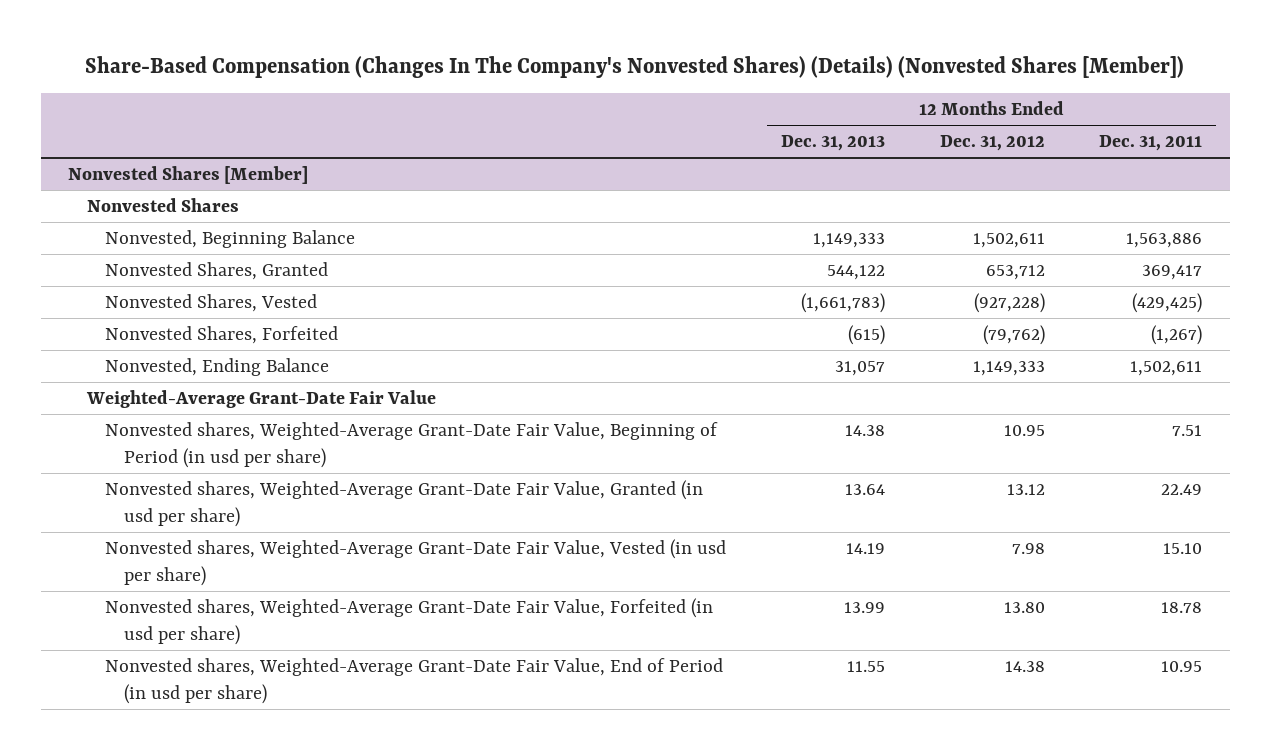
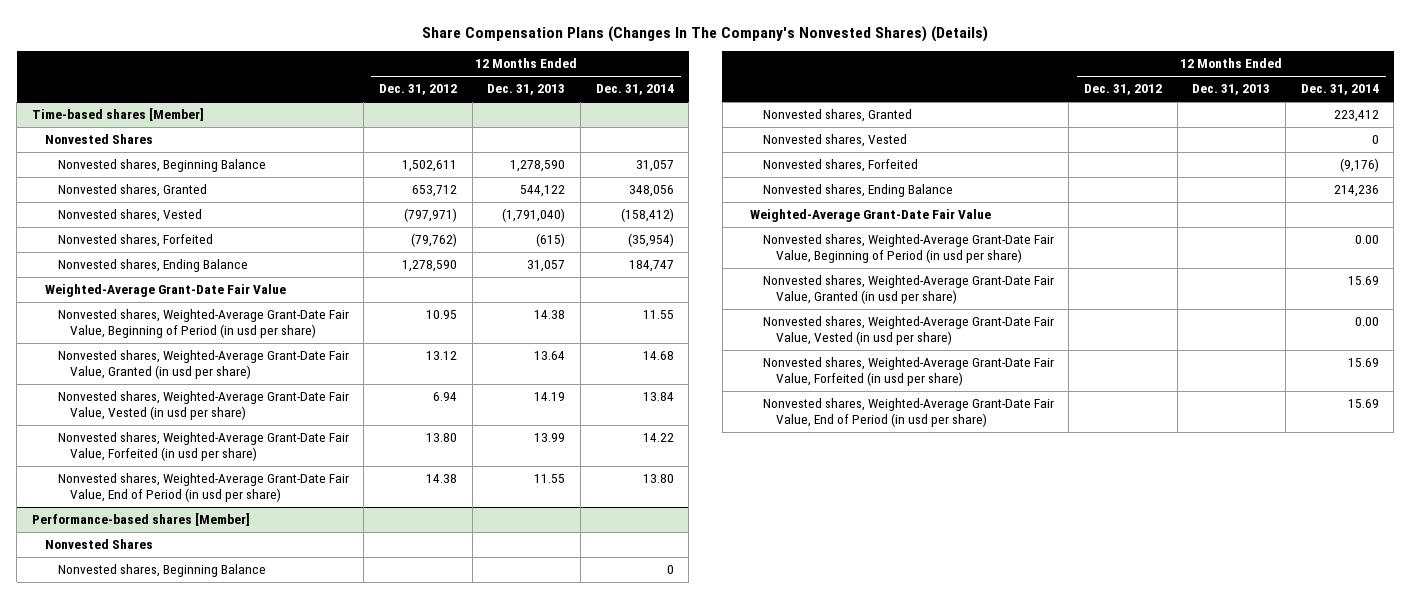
[85,55,1185,78] Share-Based Compensation (Changes In The Company's Nonvested Shares) (Details) (Nonvested Shares [Member]) -> [422,25,989,42] Share Compensation Plans (Changes In The Company's Nonvested Shares) (Details)
[1099,135,1203,152] Dec. 31, 2011 -> none
none -> [595,84,674,96] Dec. 31, 2014
[67,165,308,184] Nonvested Shares [Member] -> [32,108,205,122] Time-based shares [Member]
[105,229,356,248] Nonvested, Beginning Balance -> [57,159,266,173] Nonvested shares, Beginning Balance
[812,232,885,248] 1,149,333 -> [510,160,566,173] 1,278,590
[105,261,329,280] Nonvested Shares, Granted -> [57,184,207,198] Nonvested shares, Granted
[105,293,318,312] Nonvested Shares, Vested -> [57,209,202,223] Nonvested shares, Vested
[800,292,885,313] (1,661,783) -> [502,208,566,223] (1,791,040)
[973,292,1045,313] (927,228) -> [403,208,457,223] (797,971)
[105,325,339,344] Nonvested Shares, Forfeited -> [57,234,213,248] Nonvested shares, Forfeited
[105,357,330,376] Nonvested, Ending Balance -> [57,259,248,273] Nonvested shares, Ending Balance
[972,360,1045,376] 1,149,333 -> [401,260,457,273] 1,278,590
[1011,542,1045,554] 7.98 -> [432,392,457,402] 6.94
none -> [32,513,251,527] Performance-based shares [Member]
none -> [44,539,153,550] Nonvested Shares
none -> [57,564,266,578] Nonvested shares, Beginning Balance
none -> [762,109,912,123] Nonvested shares, Granted
none -> [762,134,907,148] Nonvested shares, Vested
none -> [762,159,918,173] Nonvested shares, Forfeited
none -> [762,184,953,198] Nonvested shares, Ending Balance
none -> [750,209,992,223] Weighted-Average Grant-Date Fair Value
none -> [762,234,1054,263] Nonvested shares, Weighted-Average Grant-Date Fair Value, Beginning of Period (in usd per share)
none -> [762,275,1054,304] Nonvested shares, Weighted-Average Grant-Date Fair Value, Granted (in usd per share)
none -> [762,316,1054,345] Nonvested shares, Weighted-Average Grant-Date Fair Value, Vested (in usd per share)
none -> [762,357,1054,386] Nonvested shares, Weighted-Average Grant-Date Fair Value, Forfeited (in usd per share)
none -> [762,398,1054,427] Nonvested shares, Weighted-Average Grant-Date Fair Value, End of Period (in usd per share)

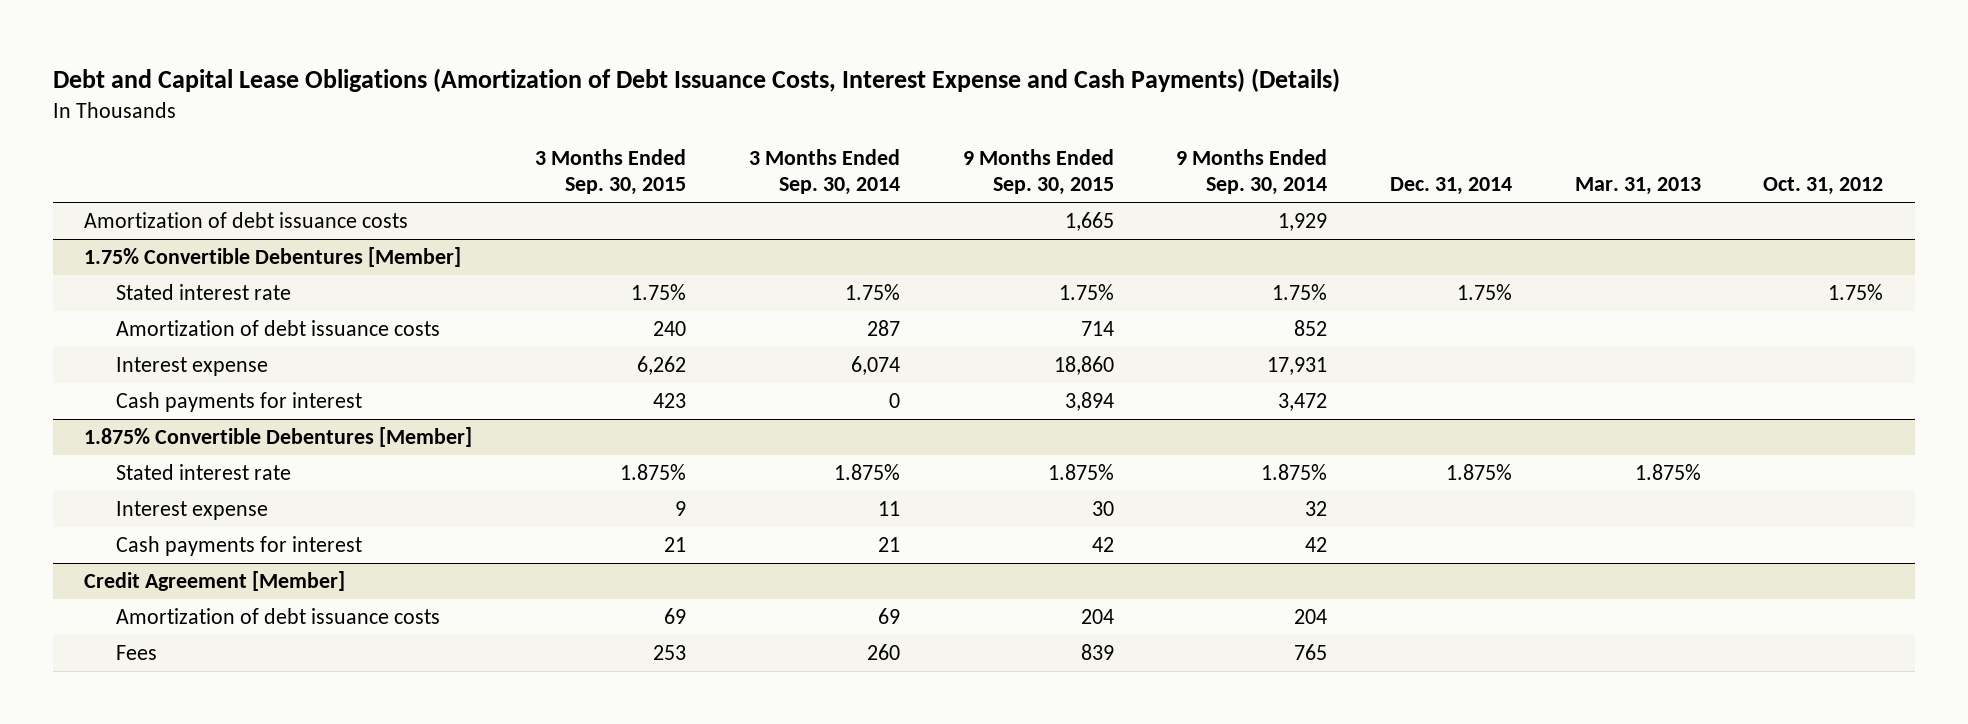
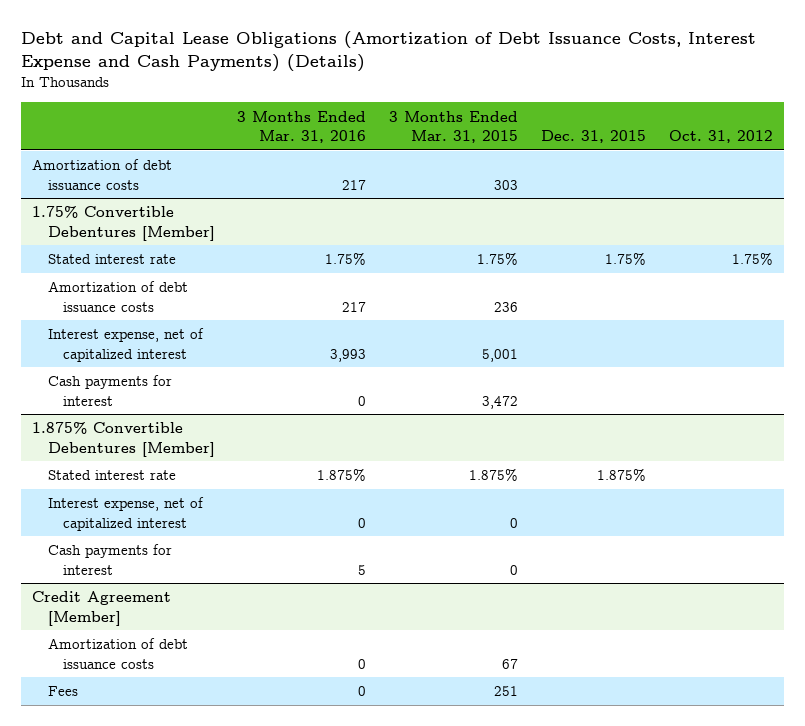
[535,149,687,196] 3 Months Ended Sep. 30, 2015 -> none
[748,149,900,196] 3 Months Ended Sep. 30, 2014 -> none
[962,149,1114,196] 9 Months Ended Sep. 30, 2015 -> none
[1176,149,1328,196] 9 Months Ended Sep. 30, 2014 -> none
[1389,177,1512,196] Dec. 31, 2014 -> none
[1574,177,1701,196] Mar. 31, 2013 -> none
none -> [237,110,367,143] 3 Months Ended Mar. 31, 2016
none -> [389,110,519,143] 3 Months Ended Mar. 31, 2015
none -> [540,129,646,143] Dec. 31, 2015
[116,357,269,377] Interest expense -> [47,328,204,362] Interest expense, net of capitalized interest
[116,501,269,521] Interest expense -> [47,497,204,531] Interest expense, net of capitalized interest

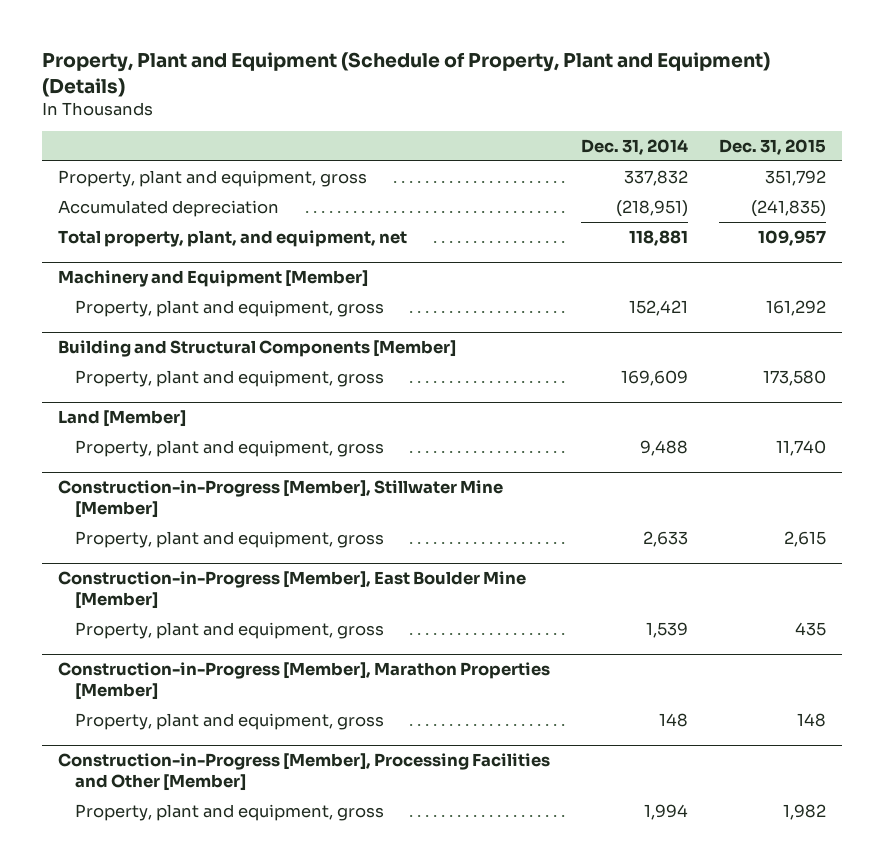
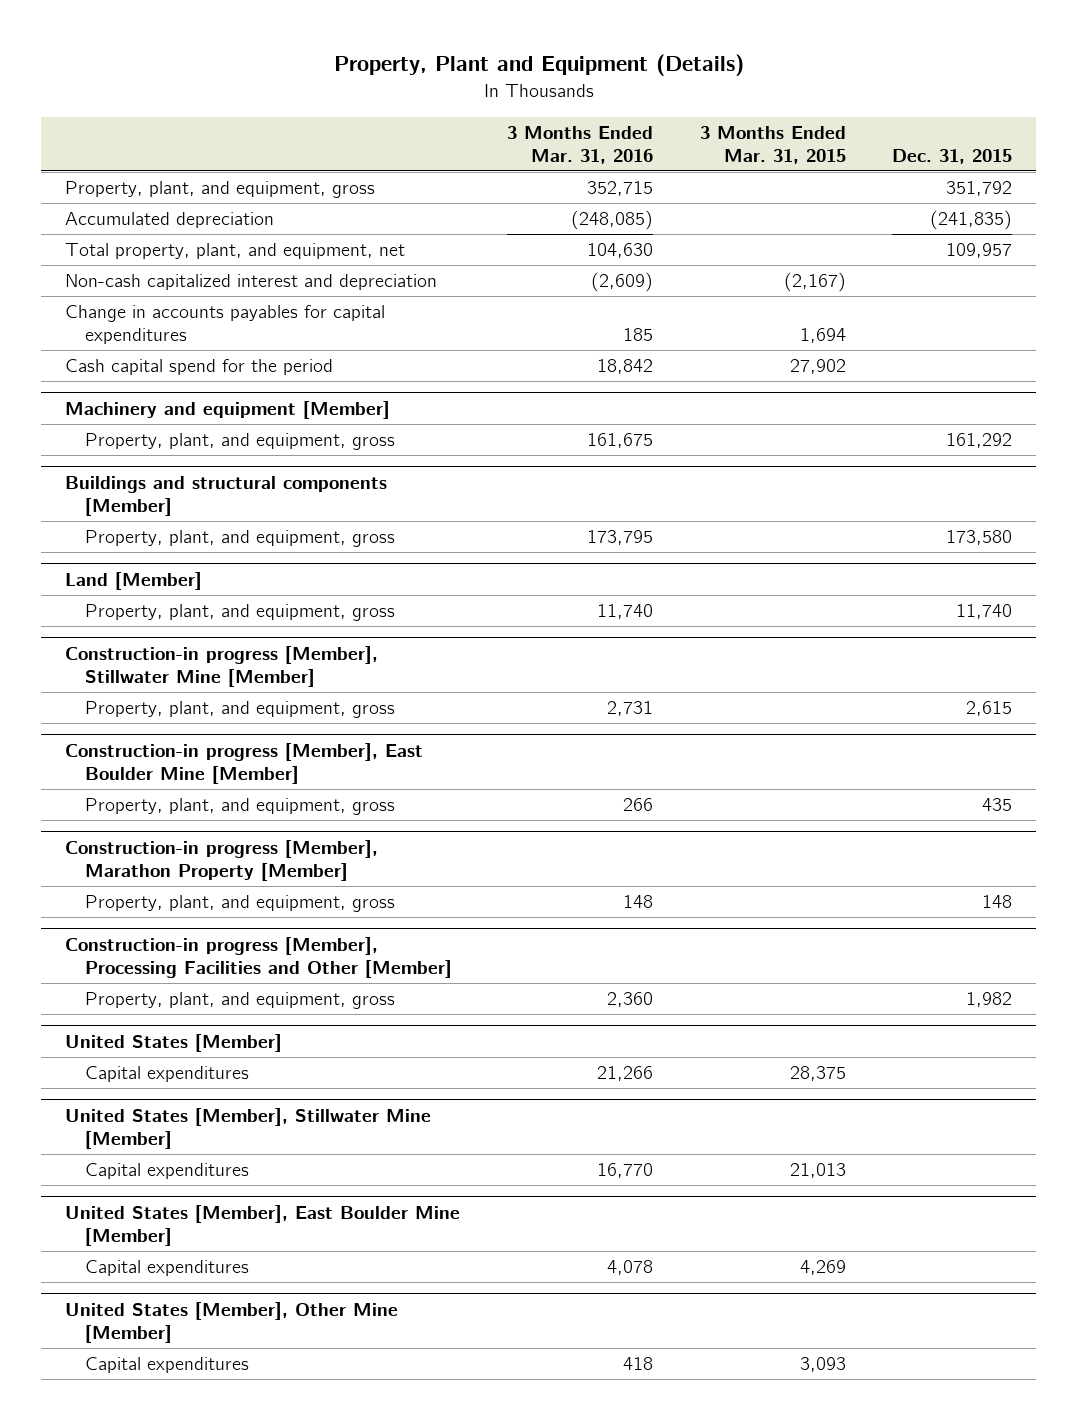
[42,52,771,97] Property, Plant and Equipment (Schedule of Property, Plant and Equipment) (Details) -> [333,54,744,77] Property, Plant and Equipment (Details)
[581,139,689,156] Dec. 31, 2014 -> none
none -> [506,125,653,164] 3 Months Ended Mar. 31, 2016
none -> [699,125,846,164] 3 Months Ended Mar. 31, 2015
[57,169,367,187] Property, plant and equipment, gross -> [64,181,375,199] Property, plant, and equipment, gross
none -> [64,274,437,291] Non-cash capitalized interest and depreciation
none -> [64,305,385,345] Change in accounts payables for capital expenditures
none -> [64,359,333,376] Cash capital spend for the period
[57,270,368,288] Machinery and Equipment [Member] -> [64,400,390,419] Machinery and equipment [Member]
[74,299,384,317] Property, plant and equipment, gross -> [85,433,396,451] Property, plant, and equipment, gross
[57,340,456,358] Building and Structural Components [Member] -> [64,475,387,516] Buildings and structural components [Member]
[74,369,384,387] Property, plant and equipment, gross -> [85,530,396,548] Property, plant, and equipment, gross
[74,439,384,457] Property, plant and equipment, gross -> [85,604,396,622] Property, plant, and equipment, gross
[57,480,503,518] Construction-in-Progress [Member], Stillwater Mine [Member] -> [64,645,378,687] Construction-in progress [Member], Stillwater Mine [Member]
[74,530,384,548] Property, plant and equipment, gross -> [85,701,396,719] Property, plant, and equipment, gross
[57,571,526,609] Construction-in-Progress [Member], East Boulder Mine [Member] -> [64,742,423,784] Construction-in progress [Member], East Boulder Mine [Member]
[74,621,384,639] Property, plant and equipment, gross -> [85,798,396,816] Property, plant, and equipment, gross
[57,662,550,700] Construction-in-Progress [Member], Marathon Properties [Member] -> [64,839,378,881] Construction-in progress [Member], Marathon Property [Member]
[74,712,384,730] Property, plant and equipment, gross -> [85,895,396,913] Property, plant, and equipment, gross
[57,753,550,791] Construction-in-Progress [Member], Processing Facilities and Other [Member] -> [64,936,453,978] Construction-in progress [Member], Processing Facilities and Other [Member]
[74,803,384,821] Property, plant and equipment, gross -> [85,992,396,1010] Property, plant, and equipment, gross
none -> [64,1033,282,1052] United States [Member]
none -> [85,1066,250,1083] Capital expenditures
none -> [64,1107,431,1149] United States [Member], Stillwater Mine [Member]
none -> [85,1163,250,1180] Capital expenditures
none -> [64,1204,460,1246] United States [Member], East Boulder Mine [Member]
none -> [85,1260,250,1277] Capital expenditures
none -> [64,1301,398,1343] United States [Member], Other Mine [Member]
none -> [85,1357,250,1374] Capital expenditures

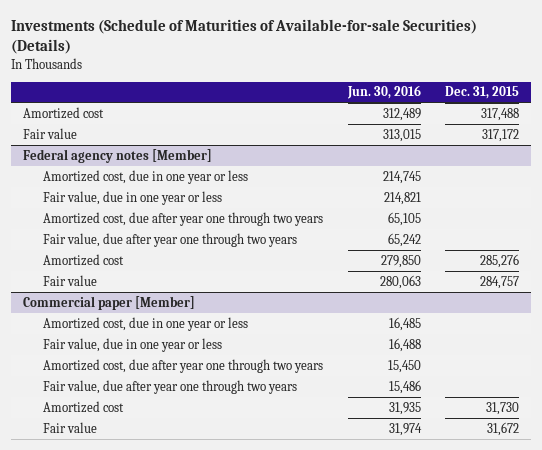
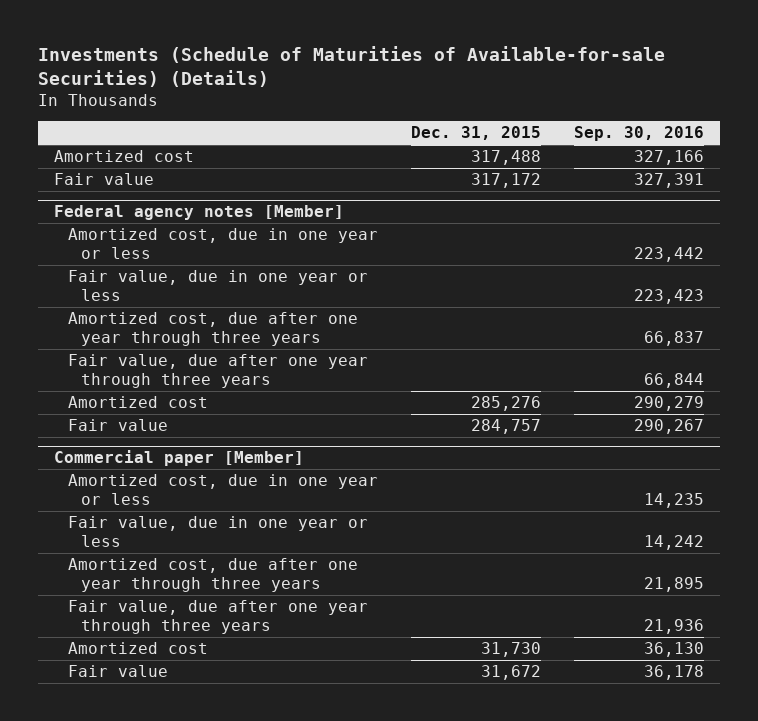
[346,85,421,100] Jun. 30, 2016 -> none
none -> [573,126,704,142] Sep. 30, 2016
[43,211,324,226] Amortized cost, due after year one through two years -> [67,312,358,346] Amortized cost, due after one year through three years
[43,232,298,247] Fair value, due after year one through two years -> [67,354,368,388] Fair value, due after one year through three years
[43,358,324,373] Amortized cost, due after year one through two years -> [67,558,358,592] Amortized cost, due after one year through three years
[43,379,298,394] Fair value, due after year one through two years -> [67,600,368,634] Fair value, due after one year through three years

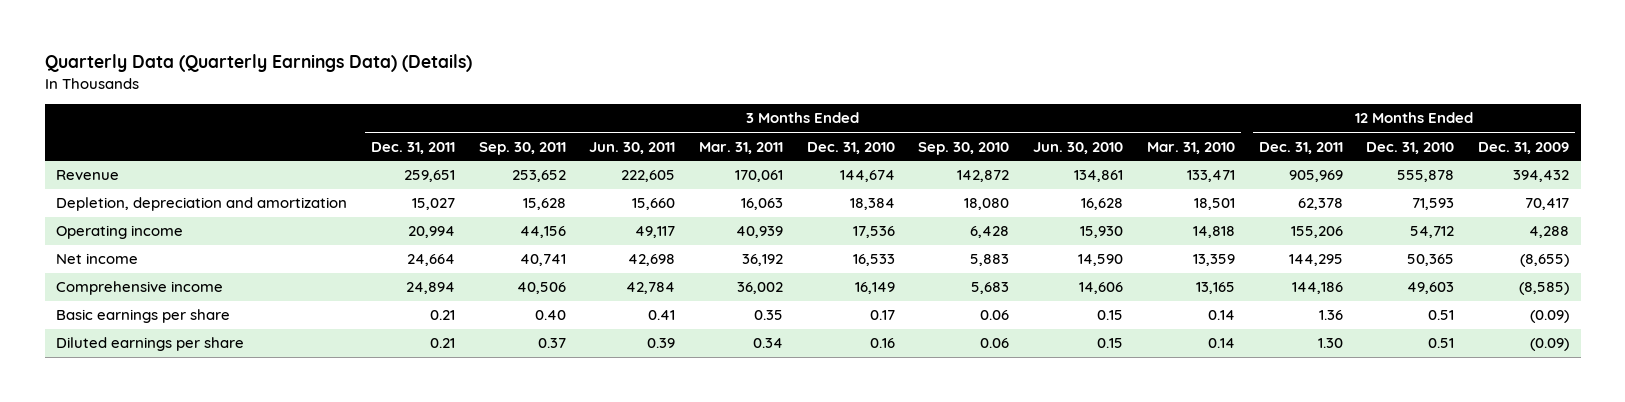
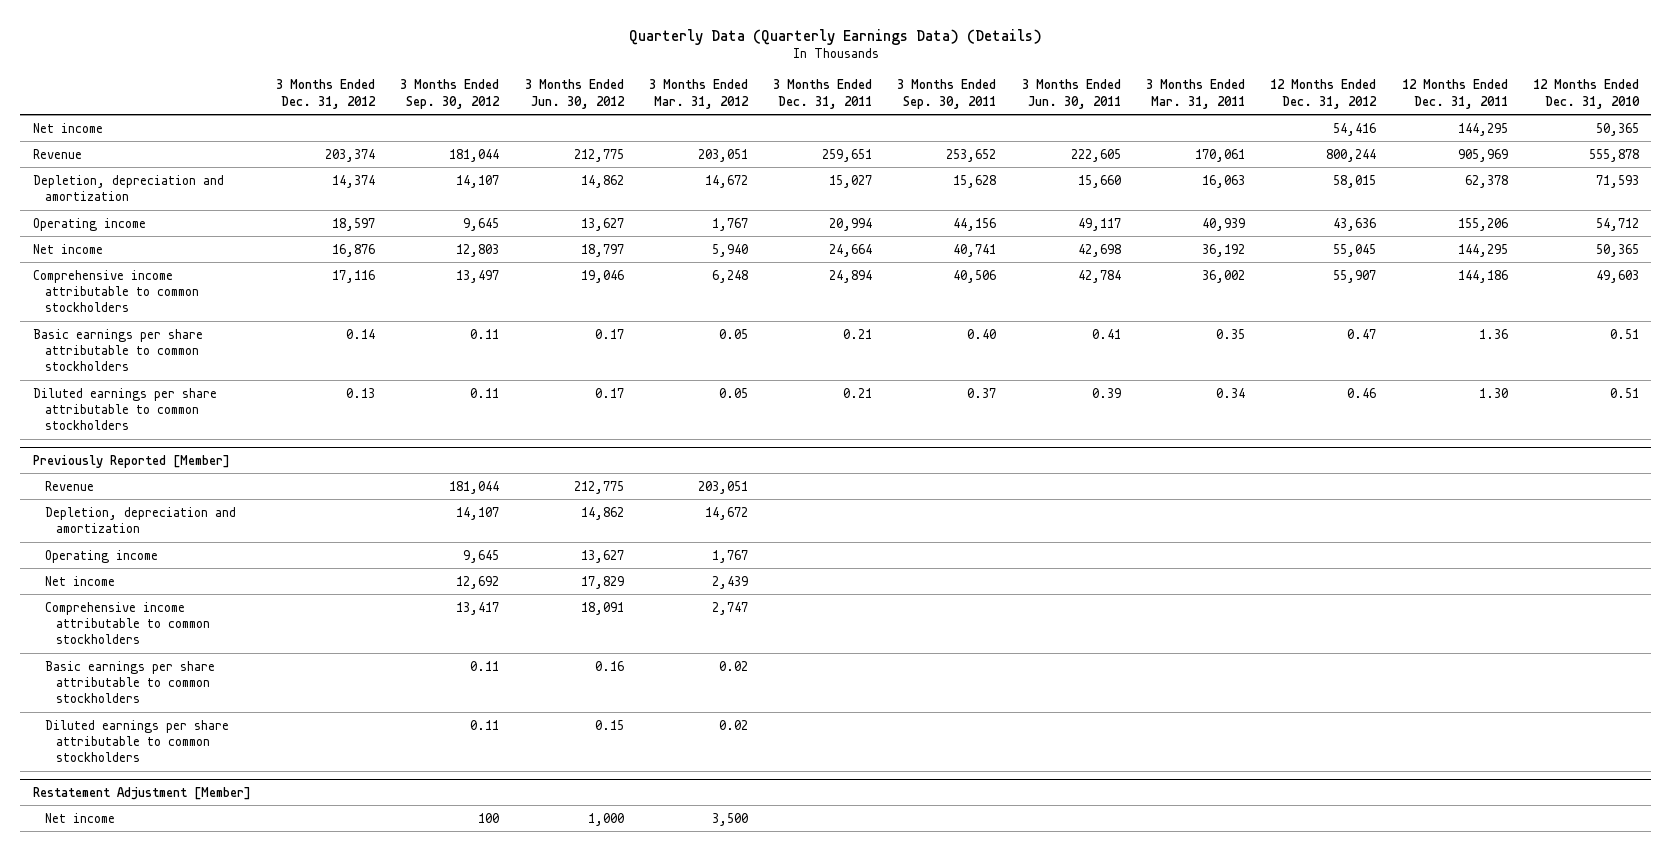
[806,141,895,154] Dec. 31, 2010 -> none
[918,141,1010,155] Sep. 30, 2010 -> none
[1033,141,1124,154] Jun. 30, 2010 -> none
[1146,141,1235,154] Mar. 31, 2010 -> none
[1477,141,1569,154] Dec. 31, 2009 -> none
none -> [276,79,377,109] 3 Months Ended Dec. 31, 2012
none -> [400,79,501,109] 3 Months Ended Sep. 30, 2012
none -> [524,79,625,109] 3 Months Ended Jun. 30, 2012
none -> [648,79,749,109] 3 Months Ended Mar. 31, 2012
none -> [1270,79,1378,109] 12 Months Ended Dec. 31, 2012
none -> [32,122,103,133] Net income
[56,281,224,296] Comprehensive income -> [32,269,199,313] Comprehensive income attributable to common stockholders
[56,309,231,324] Basic earnings per share -> [32,328,203,372] Basic earnings per share attributable to common stockholders
[56,337,245,352] Diluted earnings per share -> [32,387,217,431] Diluted earnings per share attributable to common stockholders
none -> [32,454,230,468] Previously Reported [Member]
none -> [44,480,94,491] Revenue
none -> [44,506,236,533] Depletion, depreciation and amortization
none -> [44,549,158,563] Operating income
none -> [44,575,115,586] Net income
none -> [44,601,211,645] Comprehensive income attributable to common stockholders
none -> [44,660,215,704] Basic earnings per share attributable to common stockholders
none -> [44,719,229,763] Diluted earnings per share attributable to common stockholders
none -> [32,786,251,800] Restatement Adjustment [Member]
none -> [44,812,115,823] Net income

